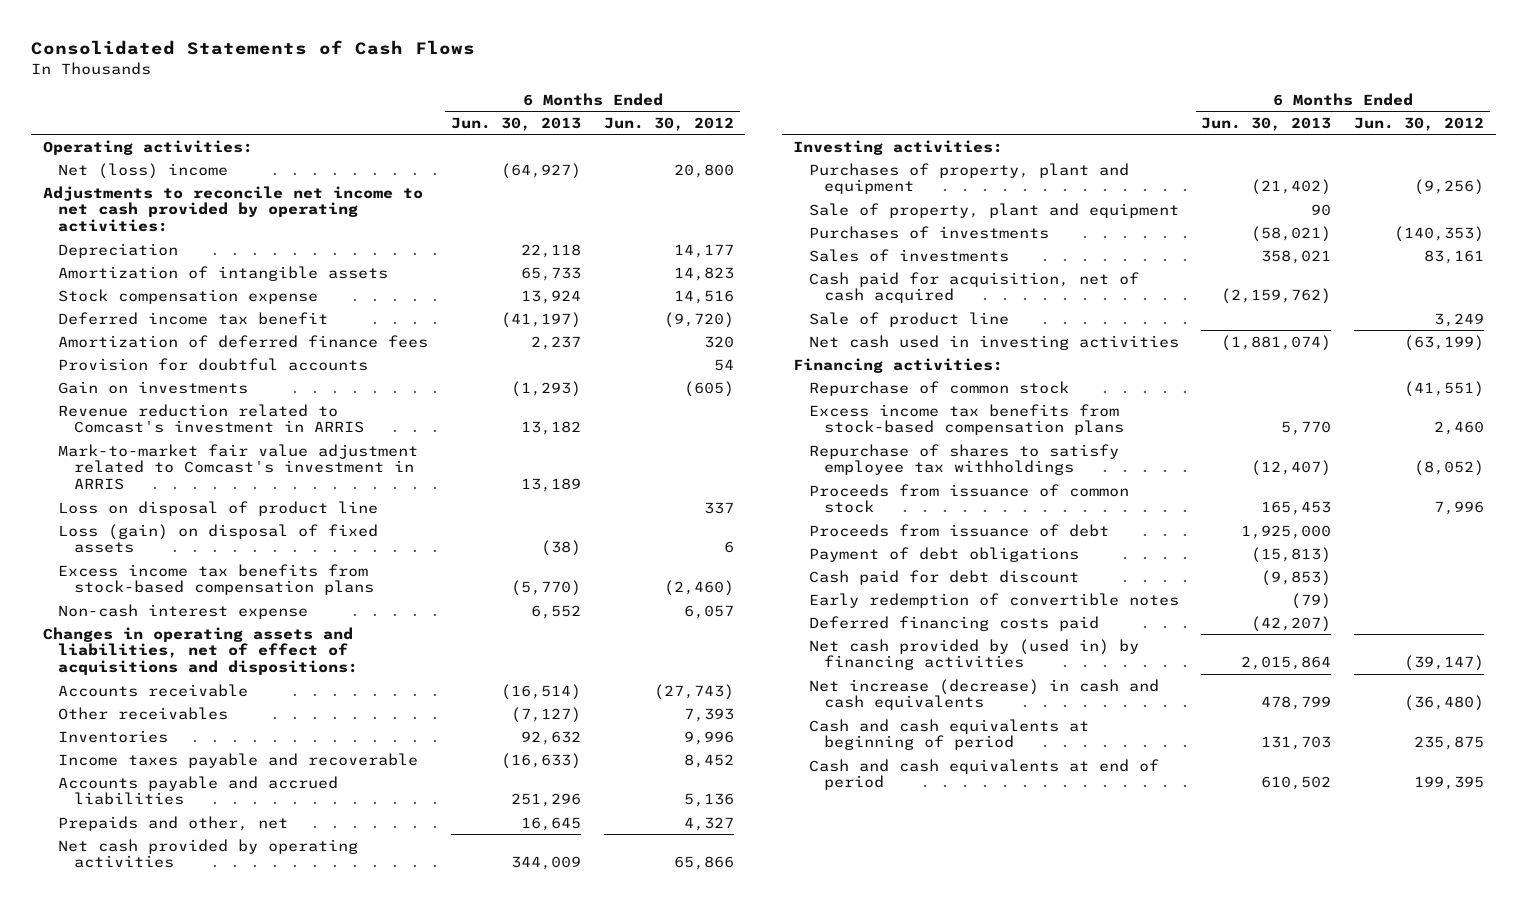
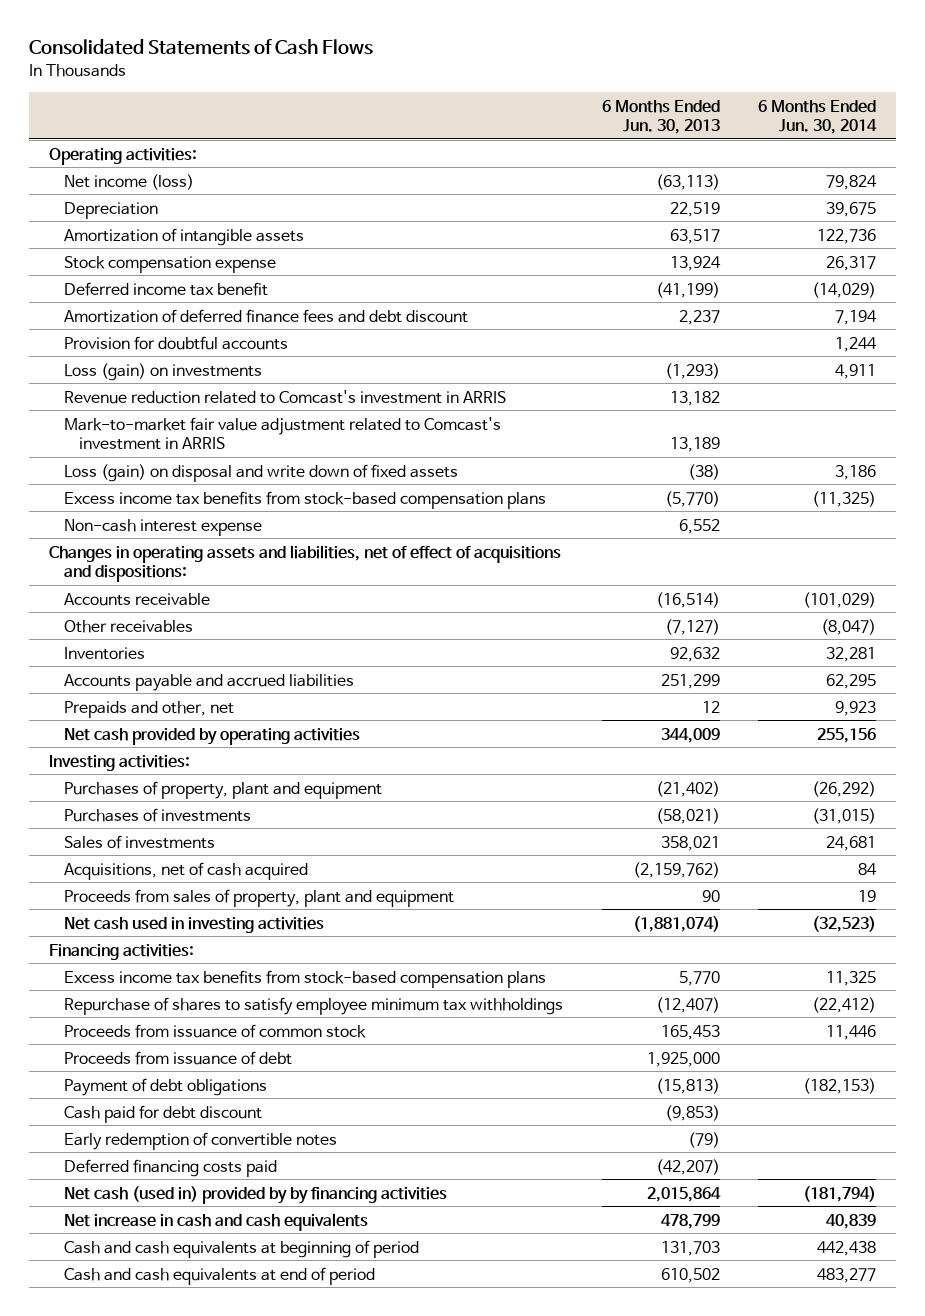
[603,116,734,131] Jun. 30, 2012 -> none
none -> [758,99,878,134] 6 Months Ended Jun. 30, 2014
[42,185,423,233] Adjustments to reconcile net income to net cash provided by operating activities: -> none
[58,162,229,179] Net (loss) income -> [63,173,194,190] Net income (loss)
[501,162,582,179] (64,927) -> [655,173,720,190] (63,113)
[521,243,582,258] 22,118 -> [669,201,720,217] 22,519
[521,266,582,281] 65,733 -> [669,228,720,244] 63,517
[501,311,582,328] (41,197) -> [655,281,720,298] (41,199)
[58,334,429,348] Amortization of deferred finance fees -> [63,308,468,323] Amortization of deferred finance fees and debt discount
[58,380,249,394] Gain on investments -> [63,362,262,381] Loss (gain) on investments
[58,500,379,516] Loss on disposal of product line -> none
[58,523,379,554] Loss (gain) on disposal of fixed assets -> [63,463,458,482] Loss (gain) on disposal and write down of fixed assets
[58,752,419,768] Income taxes payable and recoverable -> none
[511,793,582,808] 251,296 -> [660,673,720,689] 251,299
[521,816,582,831] 16,645 -> [701,700,720,713] 12
[808,202,1179,218] Sale of property, plant and equipment -> none
[808,311,1009,327] Sale of product line -> none
[808,271,1139,304] Cash paid for acquisition, net of cash acquired -> [63,861,308,880] Acquisitions, net of cash acquired
none -> [63,888,454,907] Proceeds from sales of property, plant and equipment
[808,380,1069,396] Repurchase of common stock -> none
[808,443,1119,476] Repurchase of shares to satisfy employee tax withholdings -> [63,996,563,1015] Repurchase of shares to satisfy employee minimum tax withholdings
[808,638,1139,671] Net cash provided by (used in) by financing activities -> [63,1185,447,1204] Net cash (used in) provided by by financing activities
[808,678,1159,711] Net increase (decrease) in cash and cash equivalents -> [63,1212,368,1231] Net increase in cash and cash equivalents

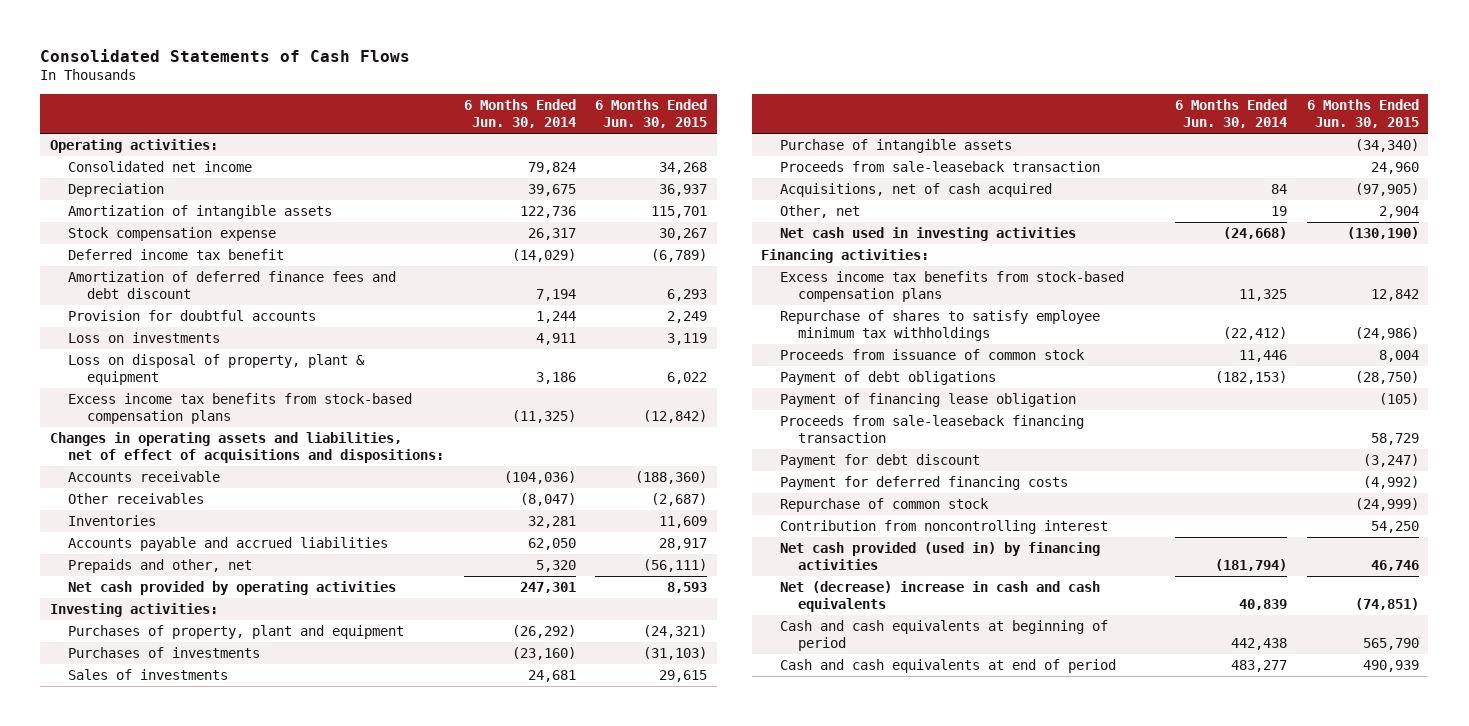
[601,99,720,134] 6 Months Ended Jun. 30, 2013 -> none
none -> [595,98,708,129] 6 Months Ended Jun. 30, 2015
[63,173,194,190] Net income (loss) -> [68,160,253,172] Consolidated net income
[63,389,506,404] Revenue reduction related to Comcast's investment in ARRIS -> none
[63,416,501,450] Mark-to-market fair value adjustment related to Comcast's investment in ARRIS -> none
[63,362,262,381] Loss (gain) on investments -> [68,331,221,343] Loss on investments
[63,463,458,482] Loss (gain) on disposal and write down of fixed assets -> [68,353,366,386] Loss on disposal of property, plant & equipment
[63,518,262,536] Non-cash interest expense -> none
[803,591,877,608] (101,029) -> [503,470,576,484] (104,036)
[826,673,877,689] 62,295 -> [527,537,576,550] 62,050
[835,700,877,716] 9,923 -> [535,559,576,572] 5,320
[817,727,877,743] 255,156 -> [519,581,576,593] 247,301
[812,807,877,824] (31,015) -> [511,646,576,660] (23,160)
none -> [779,138,1012,153] Purchase of intangible assets
none -> [779,160,1100,172] Proceeds from sale-leaseback transaction
[63,888,454,907] Proceeds from sales of property, plant and equipment -> none
none -> [779,204,860,218] Other, net
[812,915,877,932] (32,523) -> [1223,226,1288,239] (24,668)
[63,1050,292,1065] Proceeds from issuance of debt -> none
[63,1131,337,1150] Early redemption of convertible notes -> none
none -> [779,392,1076,407] Payment of financing lease obligation
none -> [779,414,1084,444] Proceeds from sale-leaseback financing transaction
[63,1104,262,1123] Cash paid for debt discount -> [779,453,980,468] Payment for debt discount
[63,1158,277,1177] Deferred financing costs paid -> [779,475,1068,490] Payment for deferred financing costs
none -> [779,497,989,512] Repurchase of common stock
none -> [779,519,1108,534] Contribution from noncontrolling interest
[63,1185,447,1204] Net cash (used in) provided by by financing activities -> [779,541,1100,571] Net cash provided (used in) by financing activities
[63,1212,368,1231] Net increase in cash and cash equivalents -> [779,580,1100,613] Net (decrease) increase in cash and cash equivalents

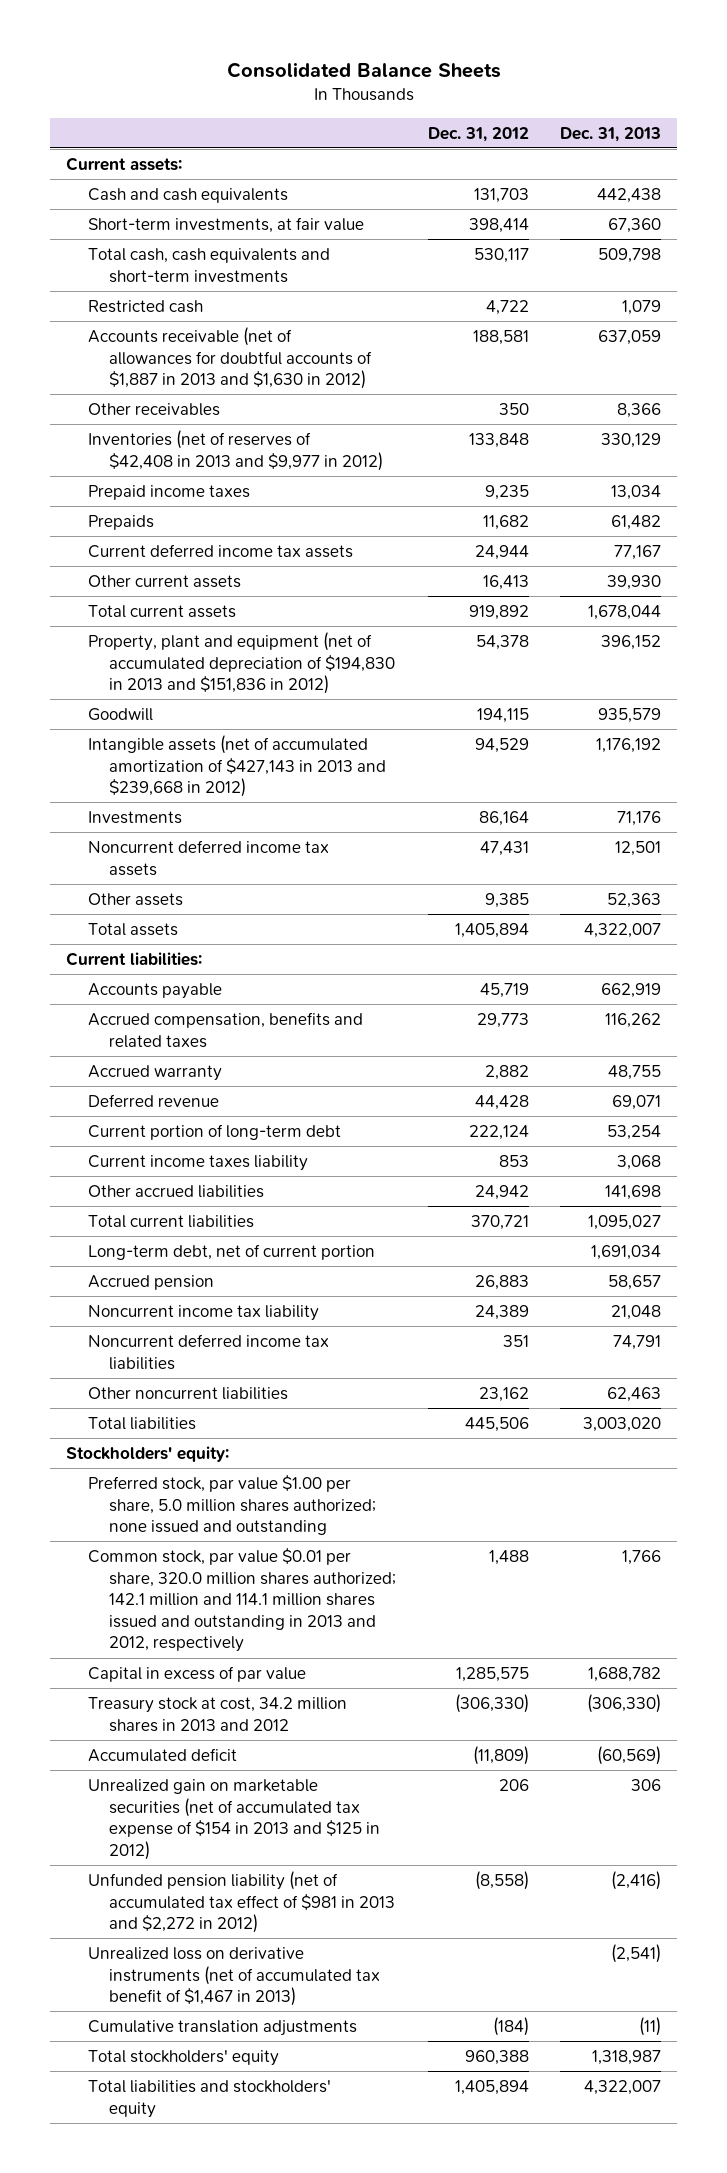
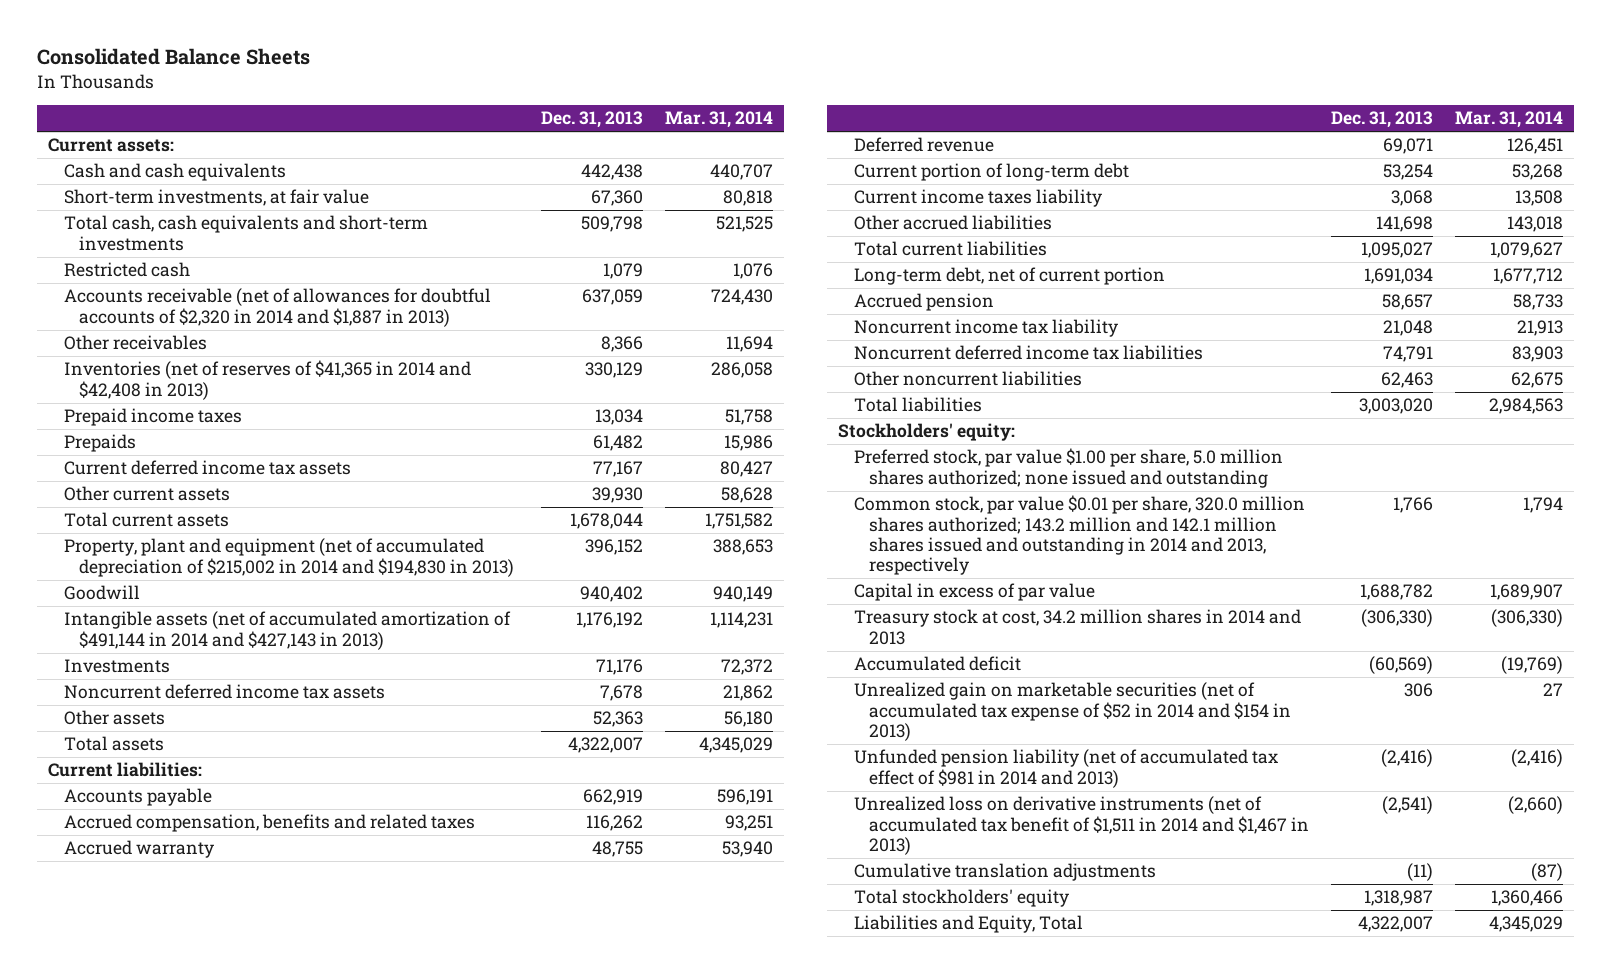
[427,126,529,142] Dec. 31, 2012 -> none
none -> [665,111,774,129] Mar. 31, 2014
[87,326,373,390] Accounts receivable (net of allowances for doubtful accounts of $1,887 in 2013 and $1,630 in 2012) -> [63,288,491,327] Accounts receivable (net of allowances for doubtful accounts of $2,320 in 2014 and $1,887 in 2013)
[87,429,384,471] Inventories (net of reserves of $42,408 in 2013 and $9,977 in 2012) -> [63,360,471,400] Inventories (net of reserves of $41,365 in 2014 and $42,408 in 2013)
[87,631,396,695] Property, plant and equipment (net of accumulated depreciation of $194,830 in 2013 and $151,836 in 2012) -> [63,538,515,577] Property, plant and equipment (net of accumulated depreciation of $215,002 in 2014 and $194,830 in 2013)
[597,707,661,723] 935,579 -> [580,586,644,603] 940,402
[87,734,387,798] Intangible assets (net of accumulated amortization of $427,143 in 2013 and $239,668 in 2012) -> [63,611,511,650] Intangible assets (net of accumulated amortization of $491,144 in 2014 and $427,143 in 2013)
[614,840,661,856] 12,501 -> [600,685,644,702] 7,678
[87,1547,397,1653] Common stock, par value $0.01 per share, 320.0 million shares authorized; 142.1 million and 114.1 million shares issued and outstanding in 2013 and 2012, respectively -> [853,495,1305,576] Common stock, par value $0.01 per share, 320.0 million shares authorized; 143.2 million and 142.1 million shares issued and outstanding in 2014 and 2013, respectively
[87,1696,347,1732] Treasury stock at cost, 34.2 million shares in 2013 and 2012 -> [853,609,1301,645] Treasury stock at cost, 34.2 million shares in 2014 and 2013
[87,1778,381,1860] Unrealized gain on marketable securities (net of accumulated tax expense of $154 in 2013 and $125 in 2012) -> [853,682,1292,741] Unrealized gain on marketable securities (net of accumulated tax expense of $52 in 2014 and $154 in 2013)
[87,1870,396,1934] Unfunded pension liability (net of accumulated tax effect of $981 in 2013 and $2,272 in 2012) -> [853,749,1278,788] Unfunded pension liability (net of accumulated tax effect of $981 in 2014 and 2013)
[87,1946,381,2007] Unrealized loss on derivative instruments (net of accumulated tax benefit of $1,467 in 2013) -> [853,796,1310,855] Unrealized loss on derivative instruments (net of accumulated tax benefit of $1,511 in 2014 and $1,467 in 2013)
[87,2079,331,2118] Total liabilities and stockholders' equity -> [853,915,1083,934] Liabilities and Equity, Total

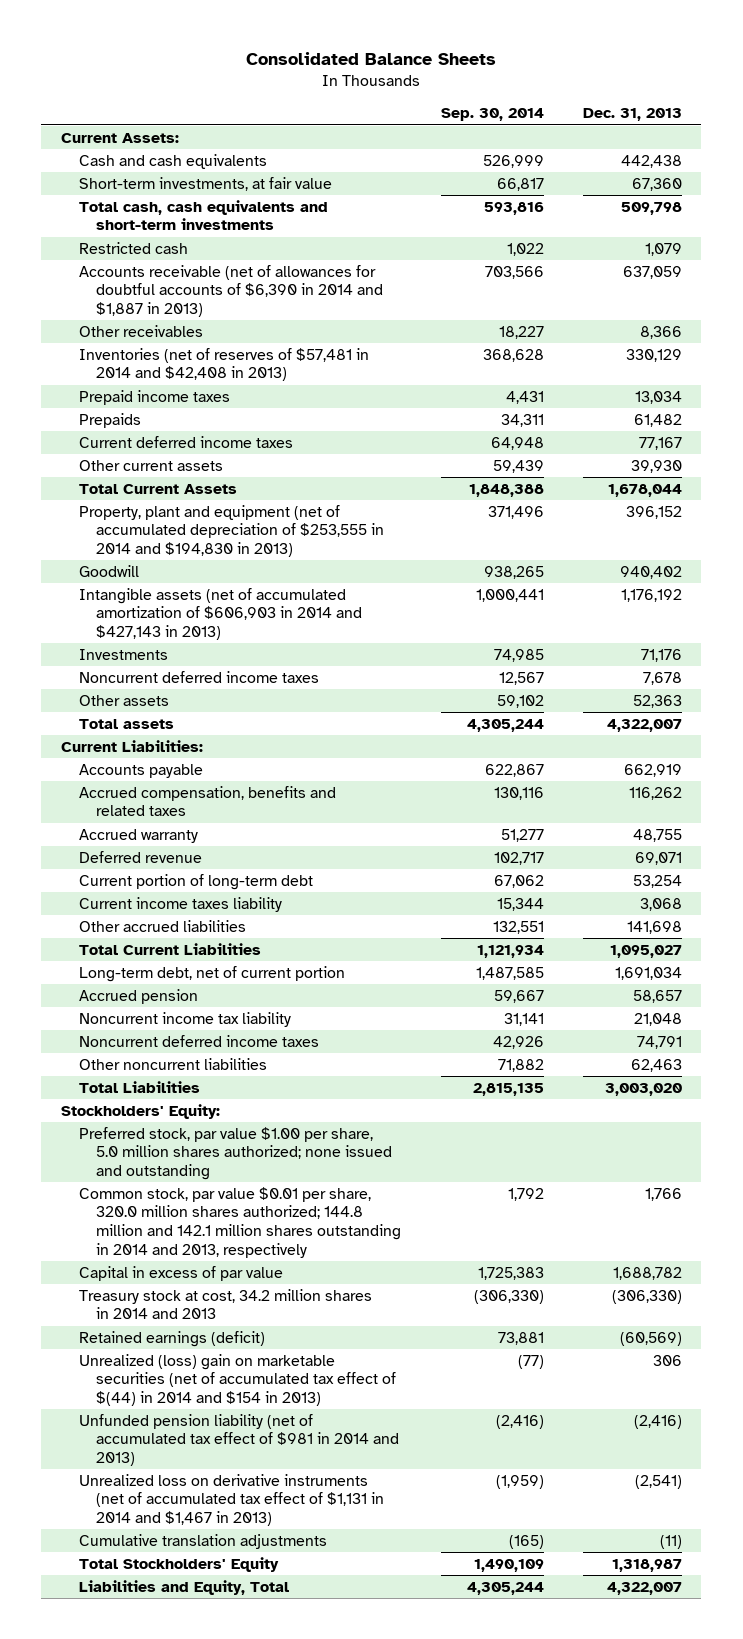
[665,111,774,129] Mar. 31, 2014 -> none
none -> [440,108,544,122] Sep. 30, 2014
[48,138,175,153] Current assets: -> [60,132,179,143] Current Assets:
[63,288,491,327] Accounts receivable (net of allowances for doubtful accounts of $2,320 in 2014 and $1,887 in 2013) -> [78,264,384,318] Accounts receivable (net of allowances for doubtful accounts of $6,390 in 2014 and $1,887 in 2013)
[63,360,471,400] Inventories (net of reserves of $41,365 in 2014 and $42,408 in 2013) -> [78,347,369,382] Inventories (net of reserves of $57,481 in 2014 and $42,408 in 2013)
[63,460,351,476] Current deferred income tax assets -> [78,435,293,448] Current deferred income taxes
[63,512,229,528] Total current assets -> [78,483,237,494] Total Current Assets
[63,538,515,577] Property, plant and equipment (net of accumulated depreciation of $215,002 in 2014 and $194,830 in 2013) -> [78,504,385,558] Property, plant and equipment (net of accumulated depreciation of $253,555 in 2014 and $194,830 in 2013)
[63,611,511,650] Intangible assets (net of accumulated amortization of $491,144 in 2014 and $427,143 in 2013) -> [78,587,363,641] Intangible assets (net of accumulated amortization of $606,903 in 2014 and $427,143 in 2013)
[63,684,385,700] Noncurrent deferred income tax assets -> [78,670,319,683] Noncurrent deferred income taxes
[48,762,203,778] Current liabilities: -> [60,739,203,752] Current Liabilities:
[853,241,1047,257] Total current liabilities -> [78,942,261,955] Total Current Liabilities
[853,345,1203,361] Noncurrent deferred income tax liabilities -> [78,1034,319,1047] Noncurrent deferred income taxes
[853,397,982,413] Total liabilities -> [78,1080,200,1093] Total Liabilities
[838,423,1016,442] Stockholders' equity: -> [60,1103,220,1119] Stockholders' Equity:
[853,495,1305,576] Common stock, par value $0.01 per share, 320.0 million shares authorized; 143.2 million and 142.1 million shares issued and outstanding in 2014 and 2013, respectively -> [78,1186,402,1258] Common stock, par value $0.01 per share, 320.0 million shares authorized; 144.8 million and 142.1 million shares outstanding in 2014 and 2013, respectively
[853,656,1021,672] Accumulated deficit -> [78,1330,265,1347] Retained earnings (deficit)
[853,682,1292,741] Unrealized gain on marketable securities (net of accumulated tax expense of $52 in 2014 and $154 in 2013) -> [78,1353,397,1407] Unrealized (loss) gain on marketable securities (net of accumulated tax effect of $(44) in 2014 and $154 in 2013)
[853,796,1310,855] Unrealized loss on derivative instruments (net of accumulated tax benefit of $1,511 in 2014 and $1,467 in 2013) -> [78,1473,385,1527] Unrealized loss on derivative instruments (net of accumulated tax effect of $1,131 in 2014 and $1,467 in 2013)
[853,889,1069,908] Total stockholders' equity -> [78,1556,279,1572] Total Stockholders' Equity

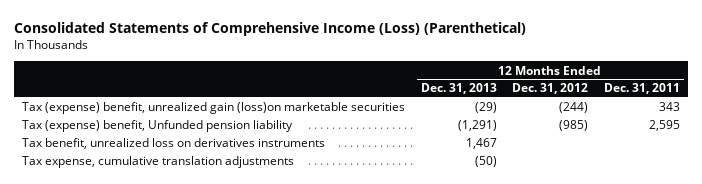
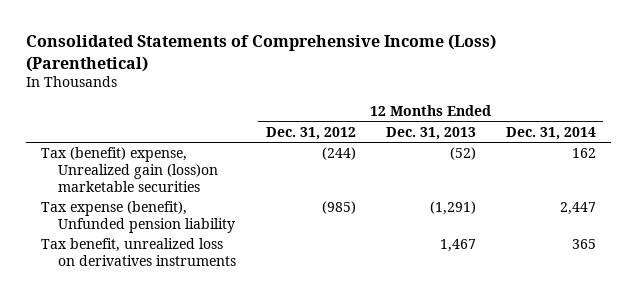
[604,83,681,95] Dec. 31, 2011 -> none
none -> [505,126,596,140] Dec. 31, 2014
[21,102,405,115] Tax (expense) benefit, unrealized gain (loss)on marketable securities -> [40,147,218,192] Tax (benefit) expense, Unrealized gain (loss)on marketable securities
[474,102,497,114] (29) -> [449,147,476,161] (52)
[21,120,293,133] Tax (expense) benefit, Unfunded pension liability -> [40,201,235,233] Tax expense (benefit), Unfunded pension liability
[21,156,294,169] Tax expense, cumulative translation adjustments -> none

